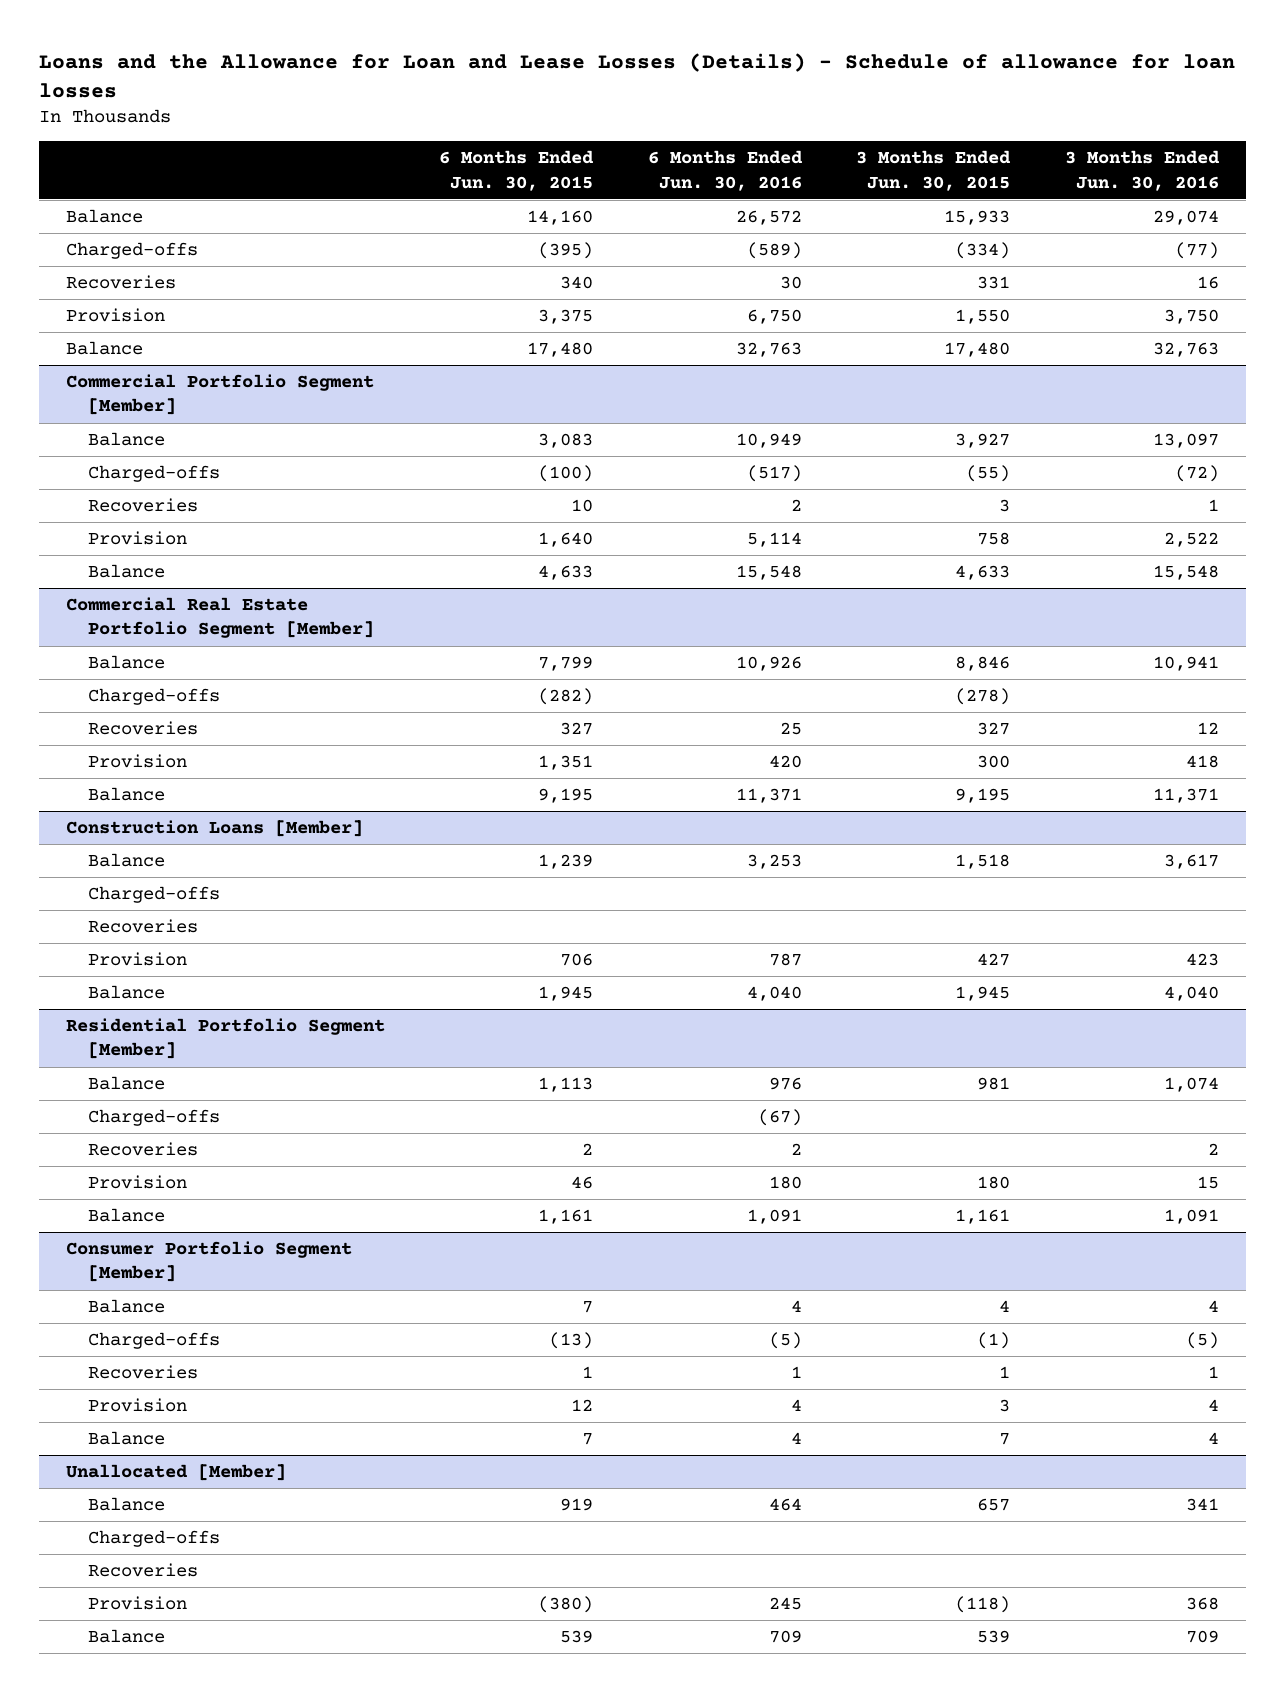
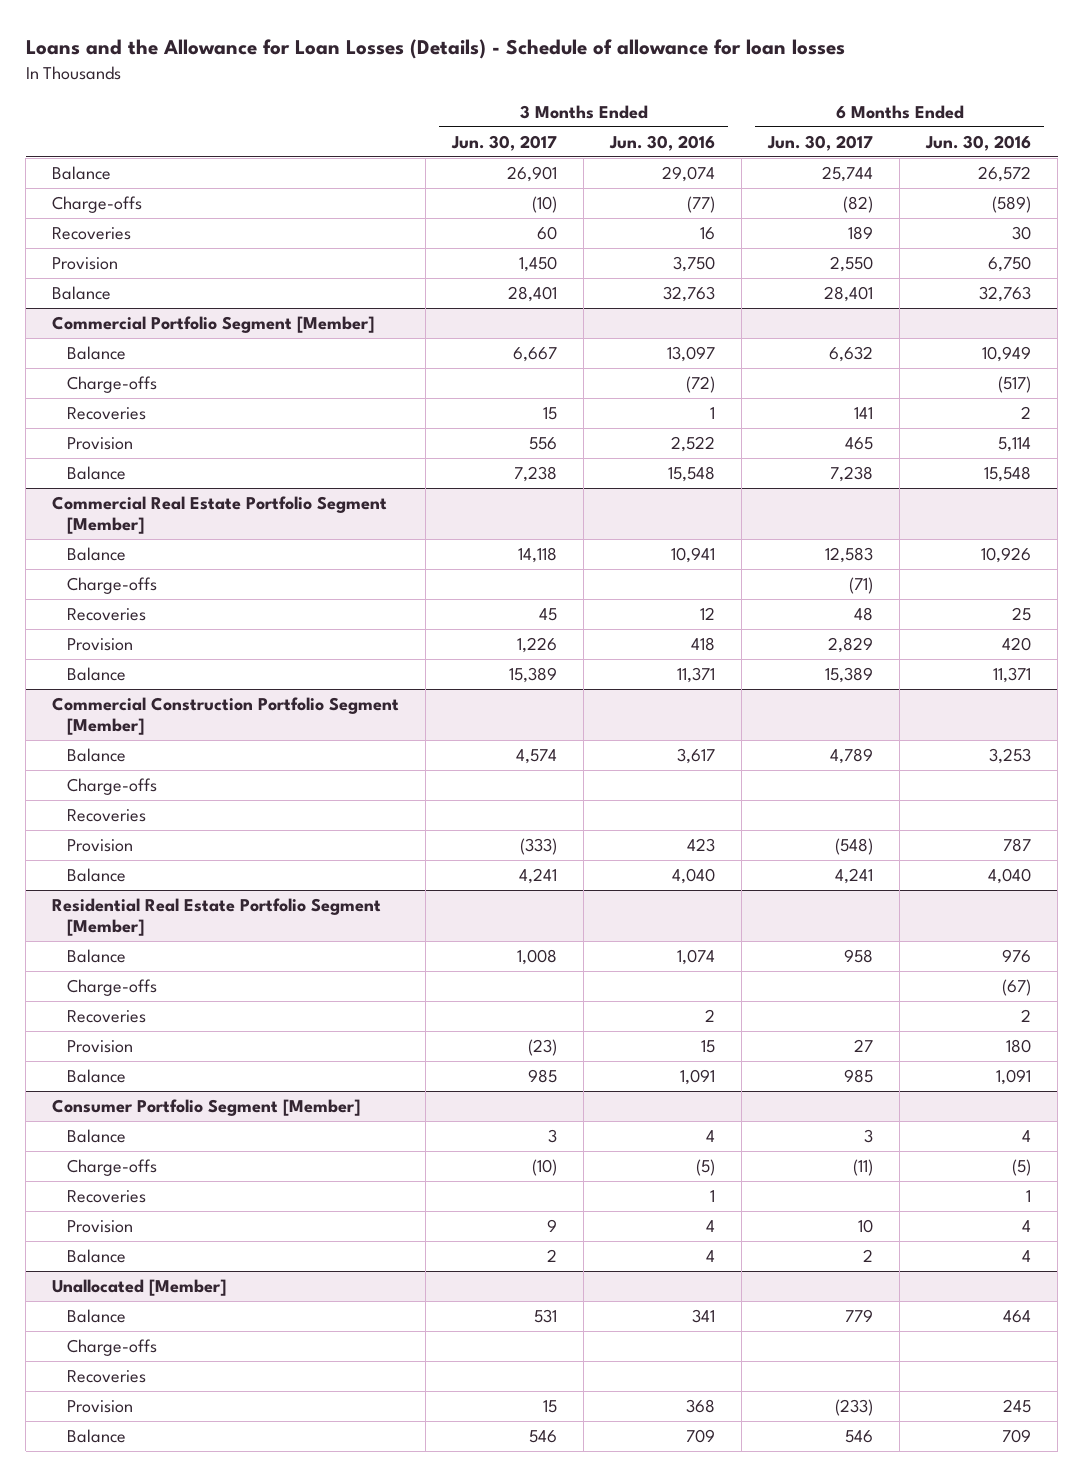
[38,52,1235,98] Loans and the Allowance for Loan and Lease Losses (Details) - Schedule of allowance for loan losses -> [25,39,845,60] Loans and the Allowance for Loan Losses (Details) - Schedule of allowance for loan losses
[439,150,595,191] 6 Months Ended Jun. 30, 2015 -> none
[856,150,1012,191] 3 Months Ended Jun. 30, 2015 -> none
none -> [451,134,558,151] Jun. 30, 2017
none -> [767,134,874,151] Jun. 30, 2017
[65,242,198,260] Charged-offs -> [52,195,143,213] Charge-offs
[87,465,220,483] Charged-offs -> [66,375,157,393] Charge-offs
[87,688,220,706] Charged-offs -> [66,576,157,594] Charge-offs
[65,820,363,838] Construction Loans [Member] -> [52,696,400,736] Commercial Construction Portfolio Segment [Member]
[87,886,220,904] Charged-offs -> [66,777,157,795] Charge-offs
[65,1018,385,1060] Residential Portfolio Segment [Member] -> [52,897,382,937] Residential Real Estate Portfolio Segment [Member]
[87,1109,220,1127] Charged-offs -> [66,978,157,996] Charge-offs
[87,1332,220,1350] Charged-offs -> [66,1158,157,1176] Charge-offs
[87,1530,220,1548] Charged-offs -> [66,1338,157,1356] Charge-offs

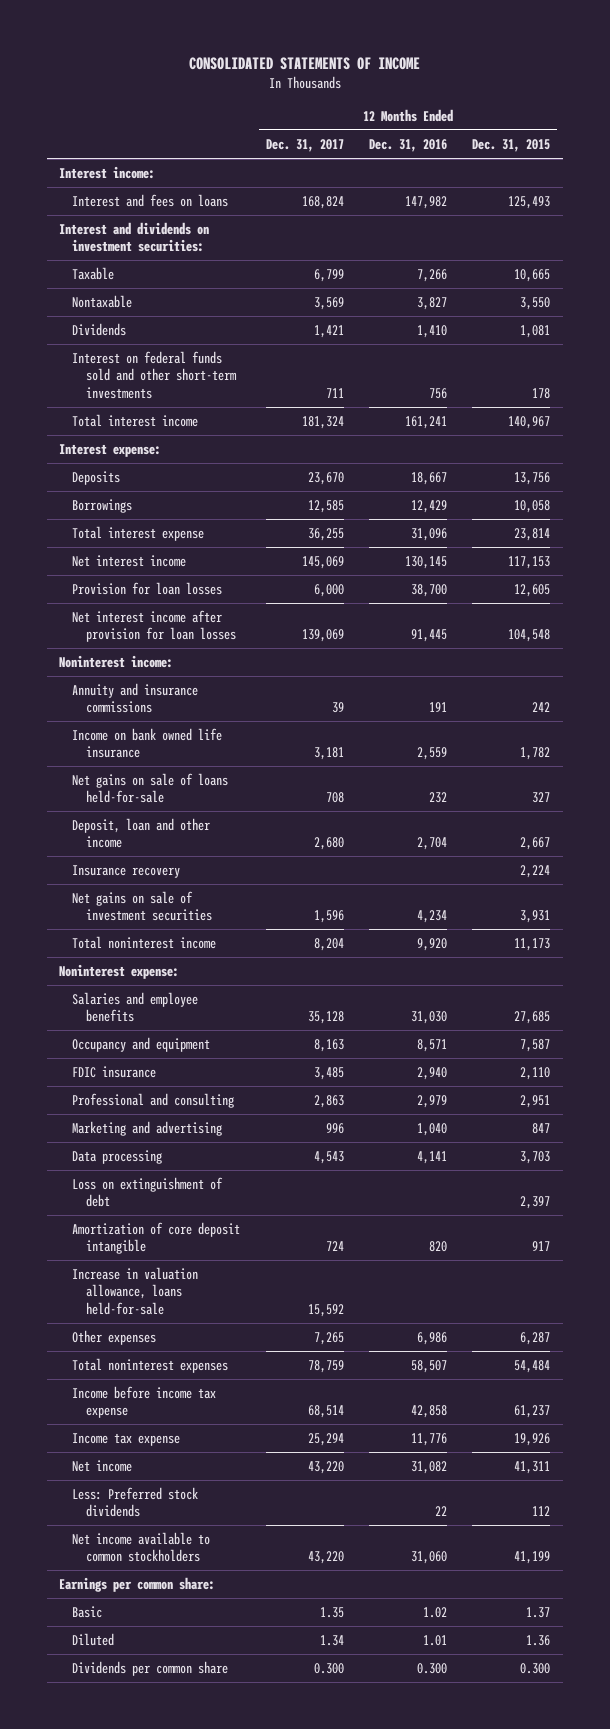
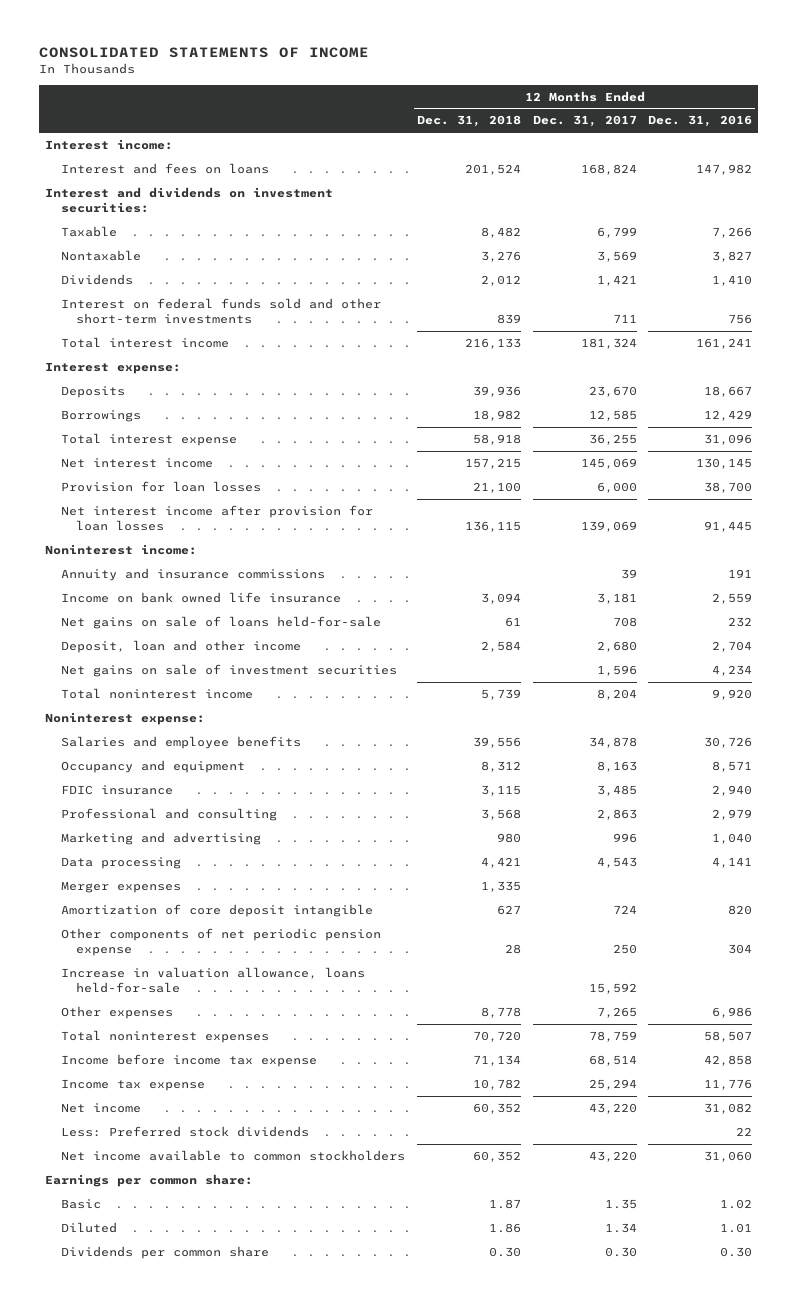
[472,138,551,152] Dec. 31, 2015 -> none
none -> [416,115,521,128] Dec. 31, 2018
[72,865,181,879] Insurance recovery -> none
[307,1011,344,1025] 35,128 -> [588,736,637,748] 34,878
[411,1011,448,1025] 31,030 -> [704,736,753,748] 30,726
[72,1177,224,1208] Loss on extinguishment of debt -> none
none -> [60,880,181,893] Merger expenses
none -> [60,927,381,956] Other components of net periodic pension expense
[313,1663,344,1675] 0.300 -> [604,1246,637,1257] 0.30
[417,1663,448,1675] 0.300 -> [720,1246,753,1257] 0.30

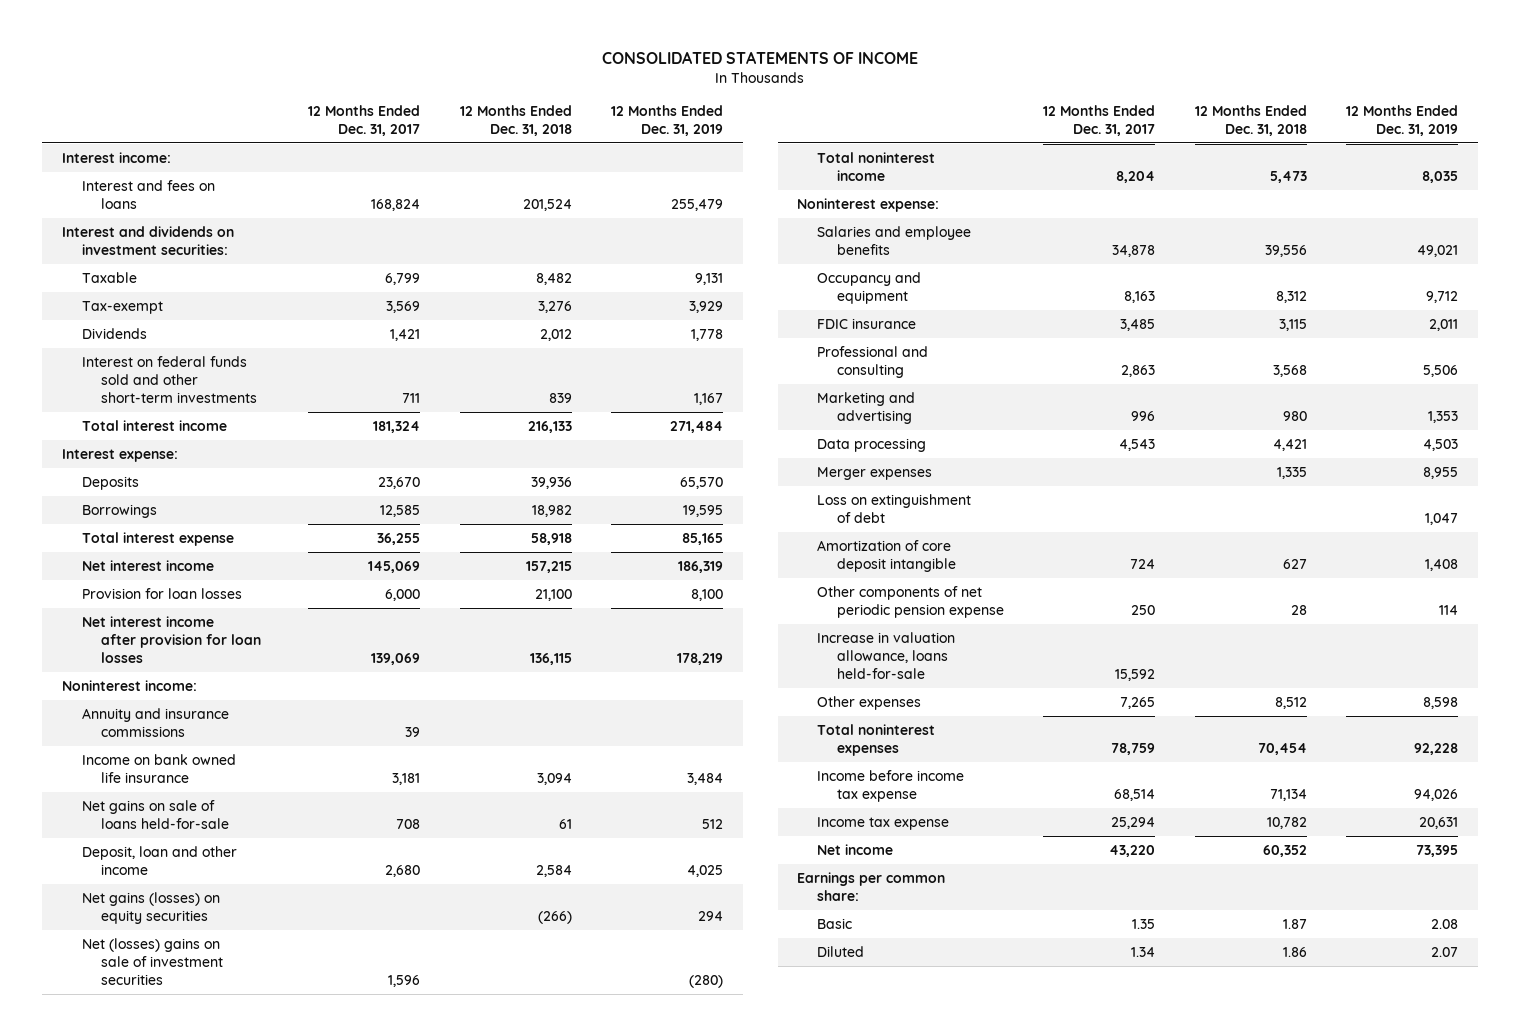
[648,115,753,128] Dec. 31, 2016 -> none
none -> [611,104,724,136] 12 Months Ended Dec. 31, 2019
[60,249,141,261] Nontaxable -> [81,301,163,315] Tax-exempt
none -> [81,892,220,925] Net gains (losses) on equity securities
[60,663,397,677] Net gains on sale of investment securities -> [81,938,224,986] Net (losses) gains on sale of investment securities
[480,688,521,700] 5,739 -> [1269,171,1307,184] 5,473
none -> [817,494,972,524] Loss on extinguishment of debt
[480,1006,521,1018] 8,778 -> [1274,697,1307,710] 8,512
[472,1030,521,1042] 70,720 -> [1257,743,1307,756] 70,454
[60,1125,309,1137] Less: Preferred stock dividends -> none
[60,1149,405,1161] Net income available to common stockholders -> none
[60,1245,269,1259] Dividends per common share -> none

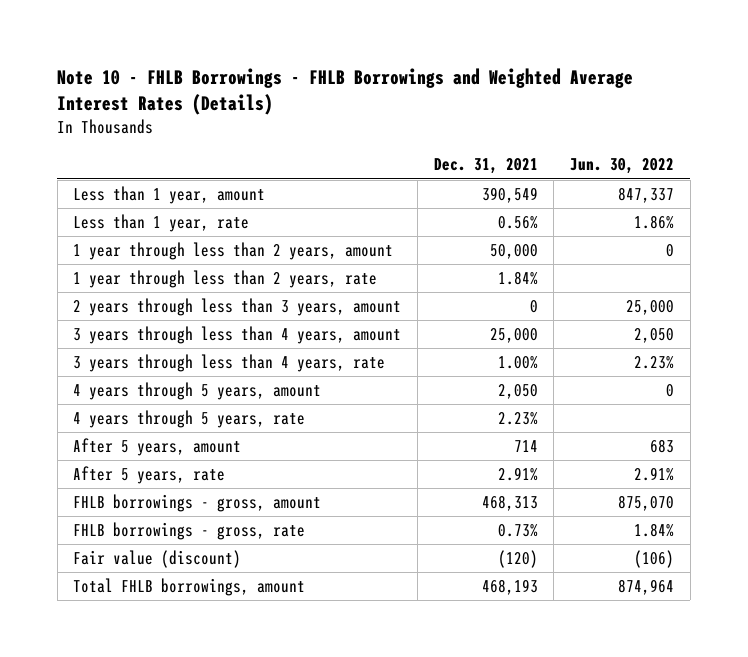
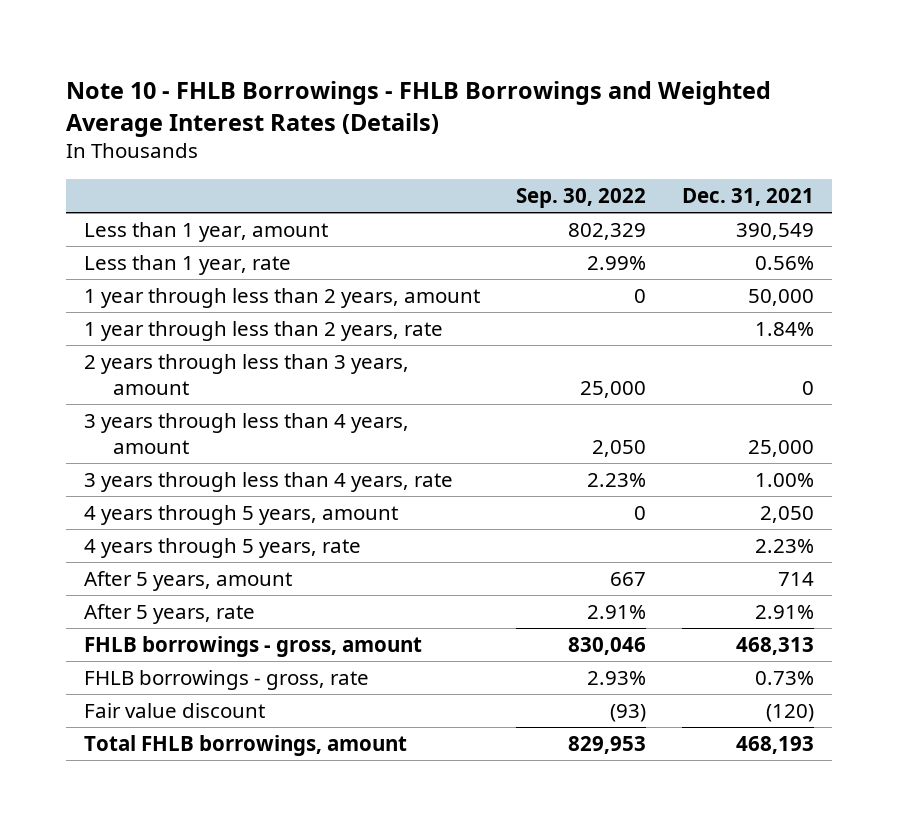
[570,158,675,175] Jun. 30, 2022 -> none
none -> [516,188,647,209] Sep. 30, 2022
[73,550,242,569] Fair value (discount) -> [84,703,266,719] Fair value discount

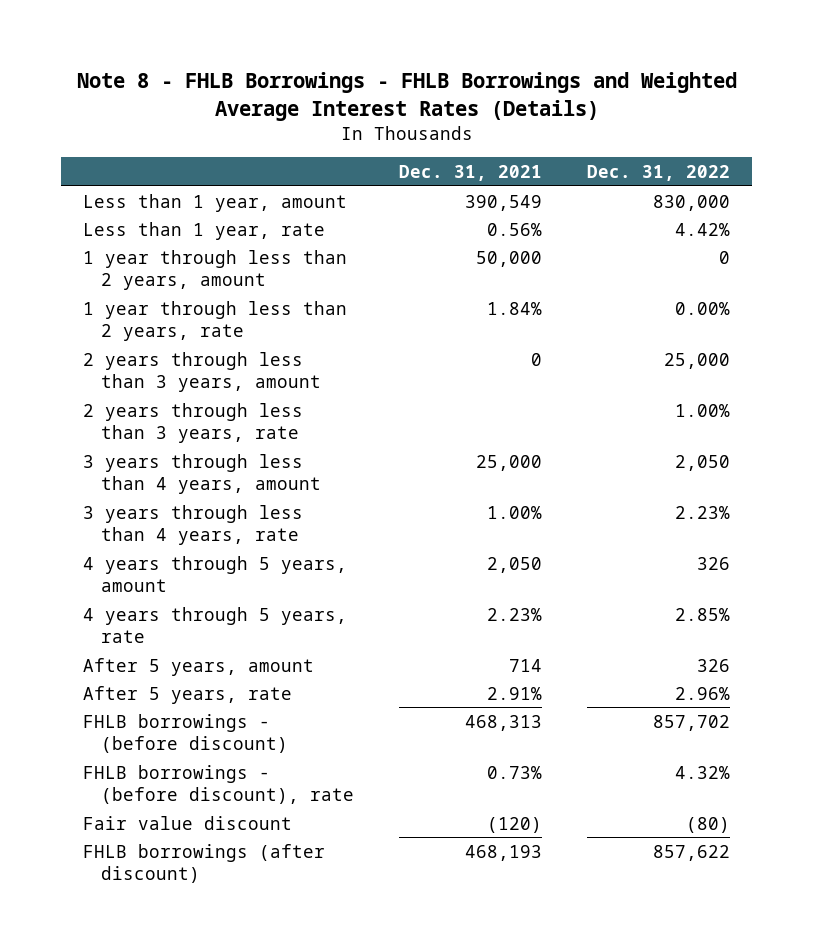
[66,80,772,137] Note 10 - FHLB Borrowings - FHLB Borrowings and Weighted Average Interest Rates (Details) -> [76,72,737,121] Note 8 - FHLB Borrowings - FHLB Borrowings and Weighted Average Interest Rates (Details)
[516,188,647,209] Sep. 30, 2022 -> none
none -> [586,164,730,181] Dec. 31, 2022
none -> [83,402,304,444] 2 years through less than 3 years, rate
[84,636,423,658] FHLB borrowings - gross, amount -> [83,713,289,754] FHLB borrowings - (before discount)
[84,670,370,691] FHLB borrowings - gross, rate -> [83,764,355,805] FHLB borrowings - (before discount), rate
[84,735,408,757] Total FHLB borrowings, amount -> [83,843,326,884] FHLB borrowings (after discount)

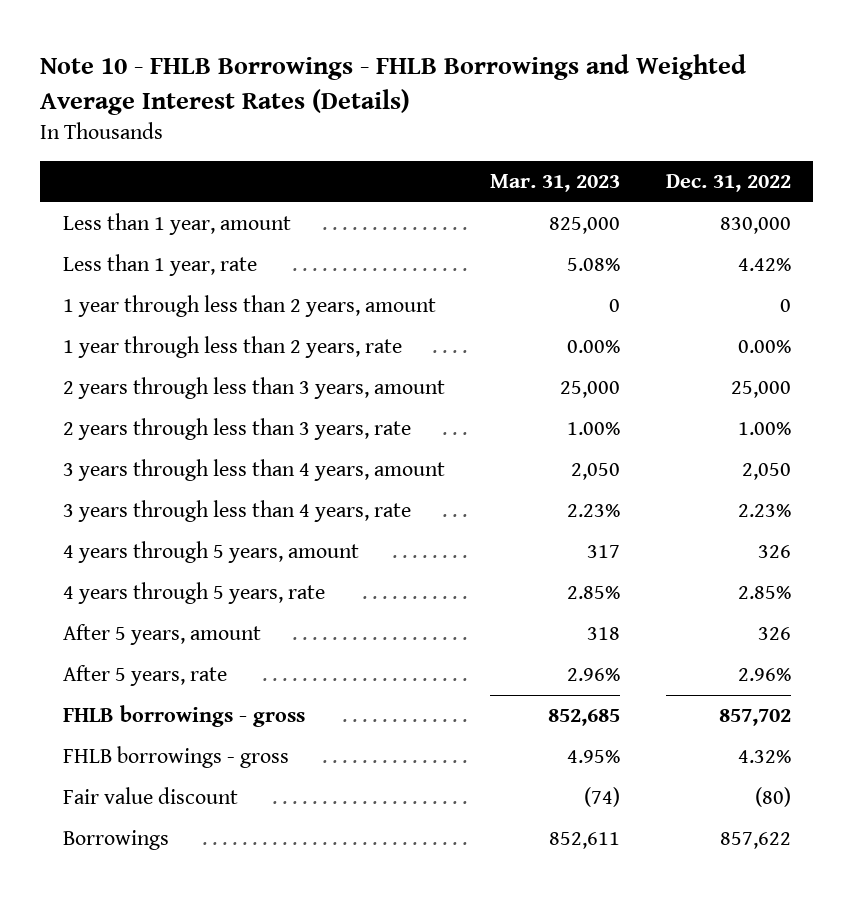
[76,72,737,121] Note 8 - FHLB Borrowings - FHLB Borrowings and Weighted Average Interest Rates (Details) -> [39,54,746,115] Note 10 - FHLB Borrowings - FHLB Borrowings and Weighted Average Interest Rates (Details)
[399,164,543,181] Dec. 31, 2021 -> none
none -> [490,174,621,193] Mar. 31, 2023
[83,713,289,754] FHLB borrowings - (before discount) -> [62,705,305,728] FHLB borrowings - gross
[83,764,355,805] FHLB borrowings - (before discount), rate -> [62,746,289,769] FHLB borrowings - gross
[83,843,326,884] FHLB borrowings (after discount) -> [62,830,169,851] Borrowings

